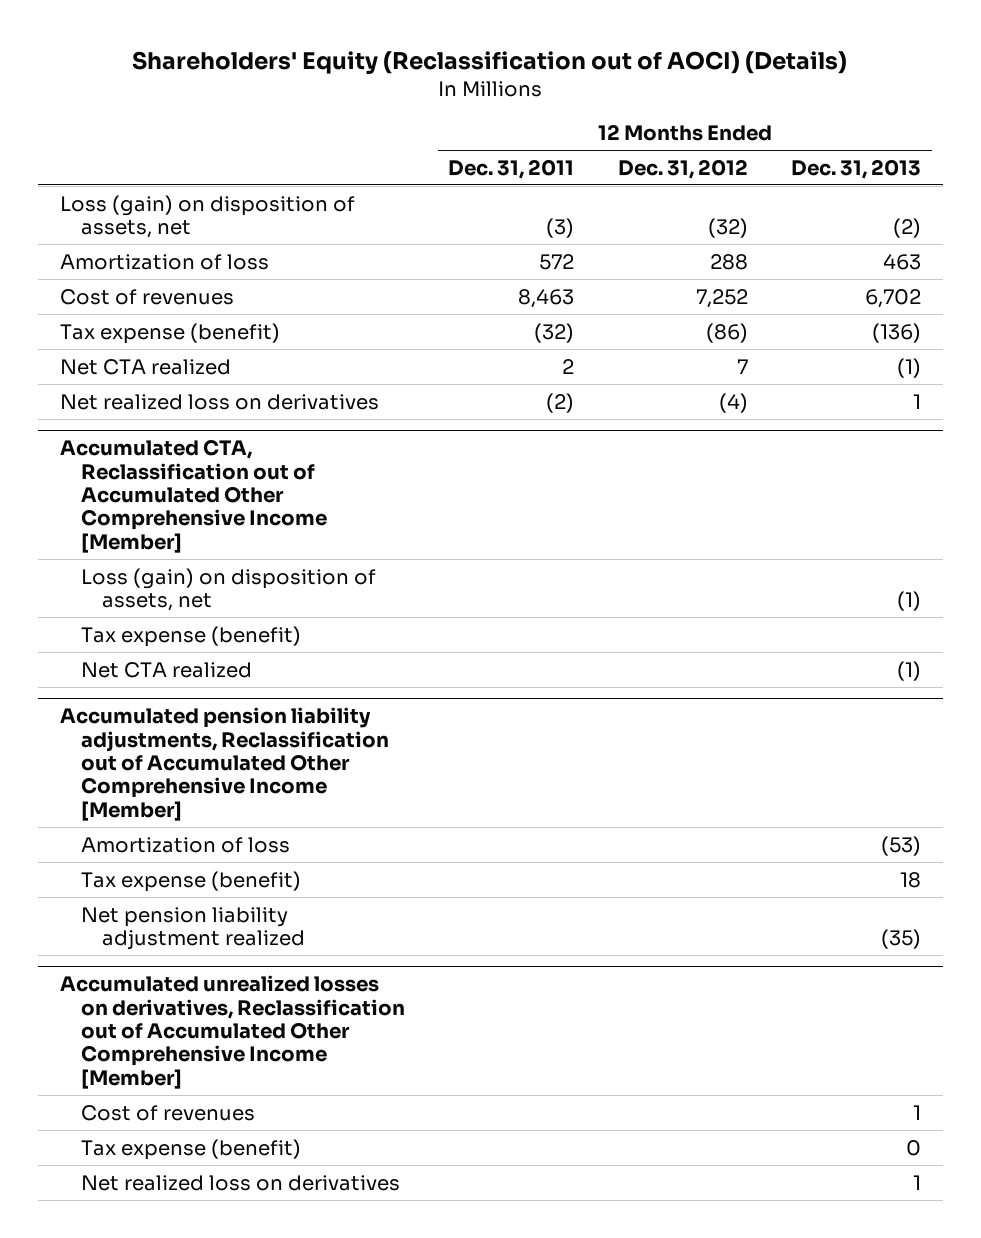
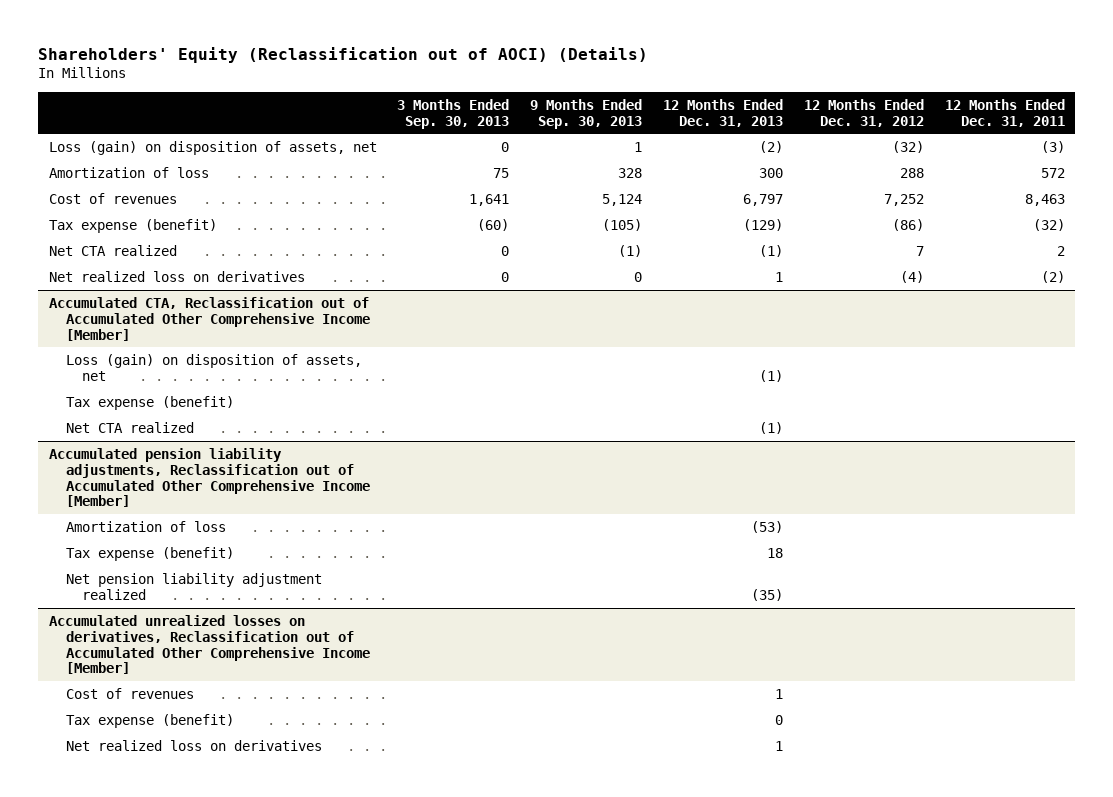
none -> [397,98,510,129] 3 Months Ended Sep. 30, 2013
none -> [530,98,643,129] 9 Months Ended Sep. 30, 2013
[883,253,922,270] 463 -> [759,167,784,178] 300
[865,288,922,308] 6,702 -> [743,193,784,206] 6,797
[872,322,922,343] (136) -> [743,218,784,231] (129)

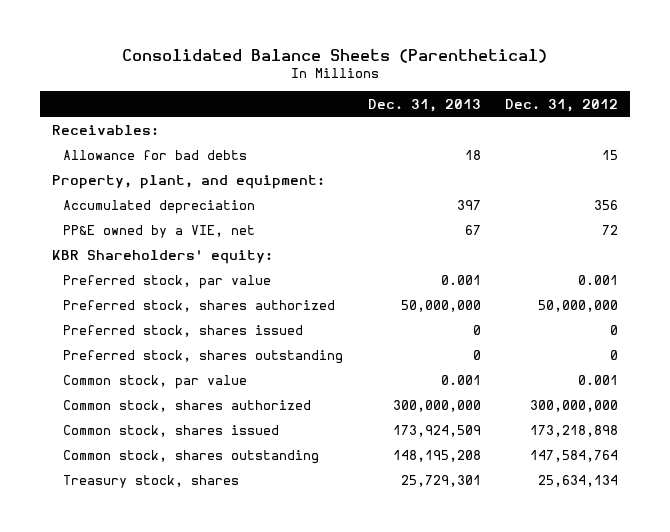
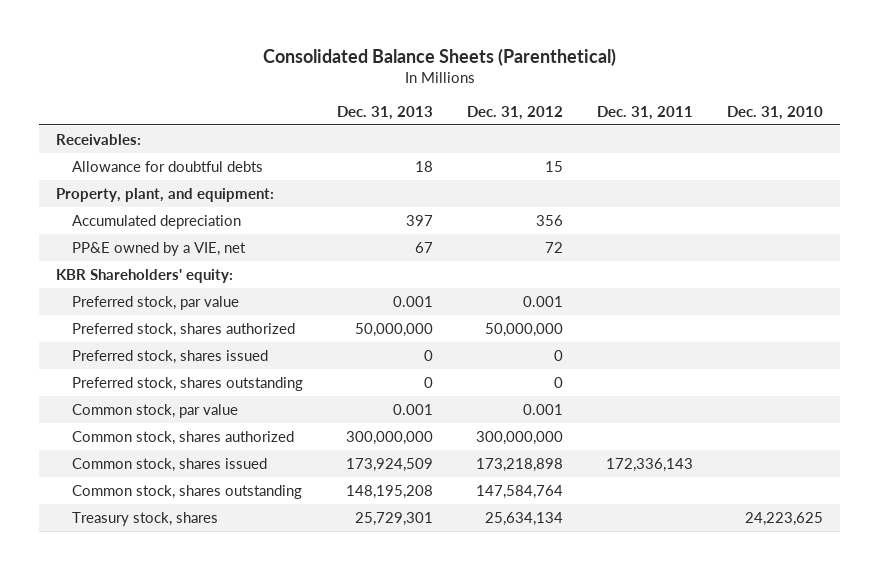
none -> [597,105,694,120] Dec. 31, 2011
none -> [727,105,824,120] Dec. 31, 2010
[63,149,248,160] Allowance for bad debts -> [72,160,264,172] Allowance for doubtful debts

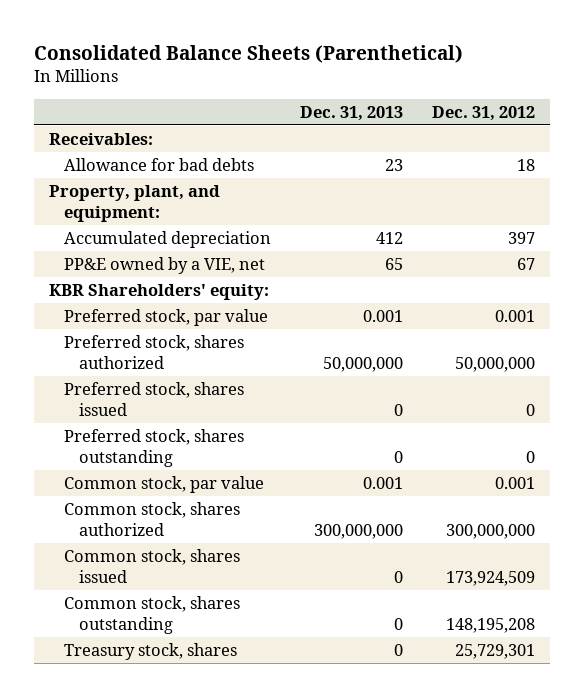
[597,105,694,120] Dec. 31, 2011 -> none
[727,105,824,120] Dec. 31, 2010 -> none
[72,160,264,172] Allowance for doubtful debts -> [63,157,254,171] Allowance for bad debts
[415,160,434,172] 18 -> [384,158,403,171] 23
[545,160,564,172] 15 -> [517,158,536,171] 18
[406,214,434,226] 397 -> [375,231,403,244] 412
[536,214,564,226] 356 -> [508,231,536,244] 397
[415,241,434,253] 67 -> [384,257,403,270] 65
[545,241,564,253] 72 -> [517,257,536,270] 67
[346,457,434,472] 173,924,509 -> [393,570,403,583] 0
[476,457,564,472] 173,218,898 -> [446,570,536,586] 173,924,509
[346,484,434,499] 148,195,208 -> [393,617,403,630] 0
[476,484,564,499] 147,584,764 -> [446,617,536,633] 148,195,208
[355,511,434,526] 25,729,301 -> [393,643,403,656] 0
[485,511,564,526] 25,634,134 -> [455,643,536,659] 25,729,301

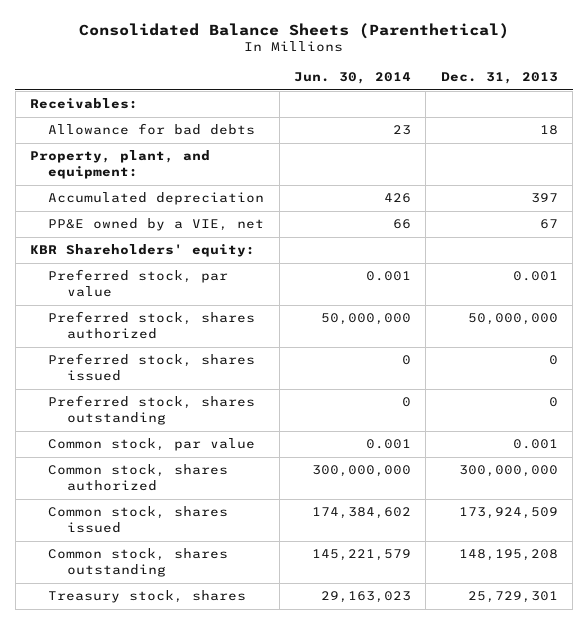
[432,105,536,121] Dec. 31, 2012 -> none
none -> [294,72,412,85] Jun. 30, 2014
[384,158,403,171] 23 -> [539,125,558,136] 18
[375,231,403,244] 412 -> [530,193,558,204] 397
[384,257,403,270] 65 -> [539,219,558,230] 67
[393,570,403,583] 0 -> [458,507,558,520] 173,924,509
[393,617,403,630] 0 -> [458,549,558,562] 148,195,208
[393,643,403,656] 0 -> [467,591,558,604] 25,729,301

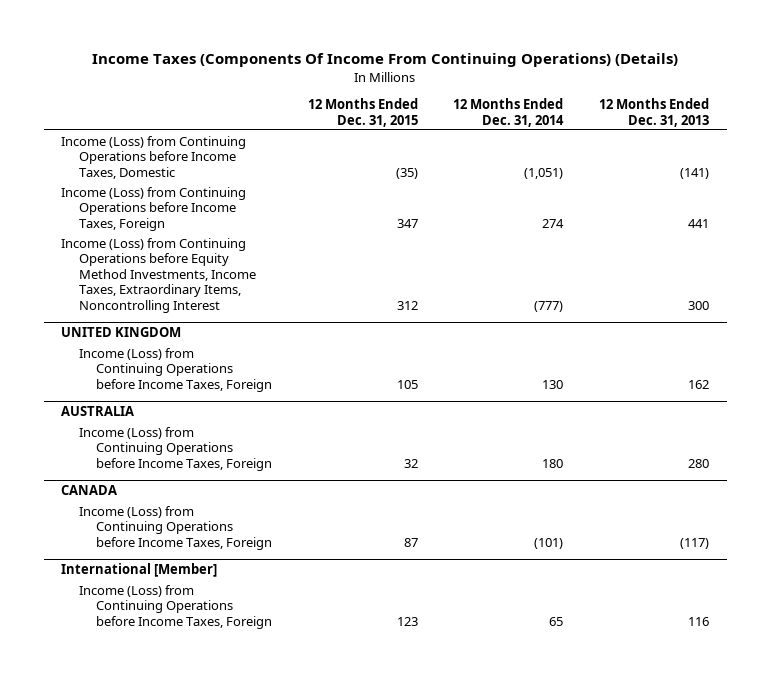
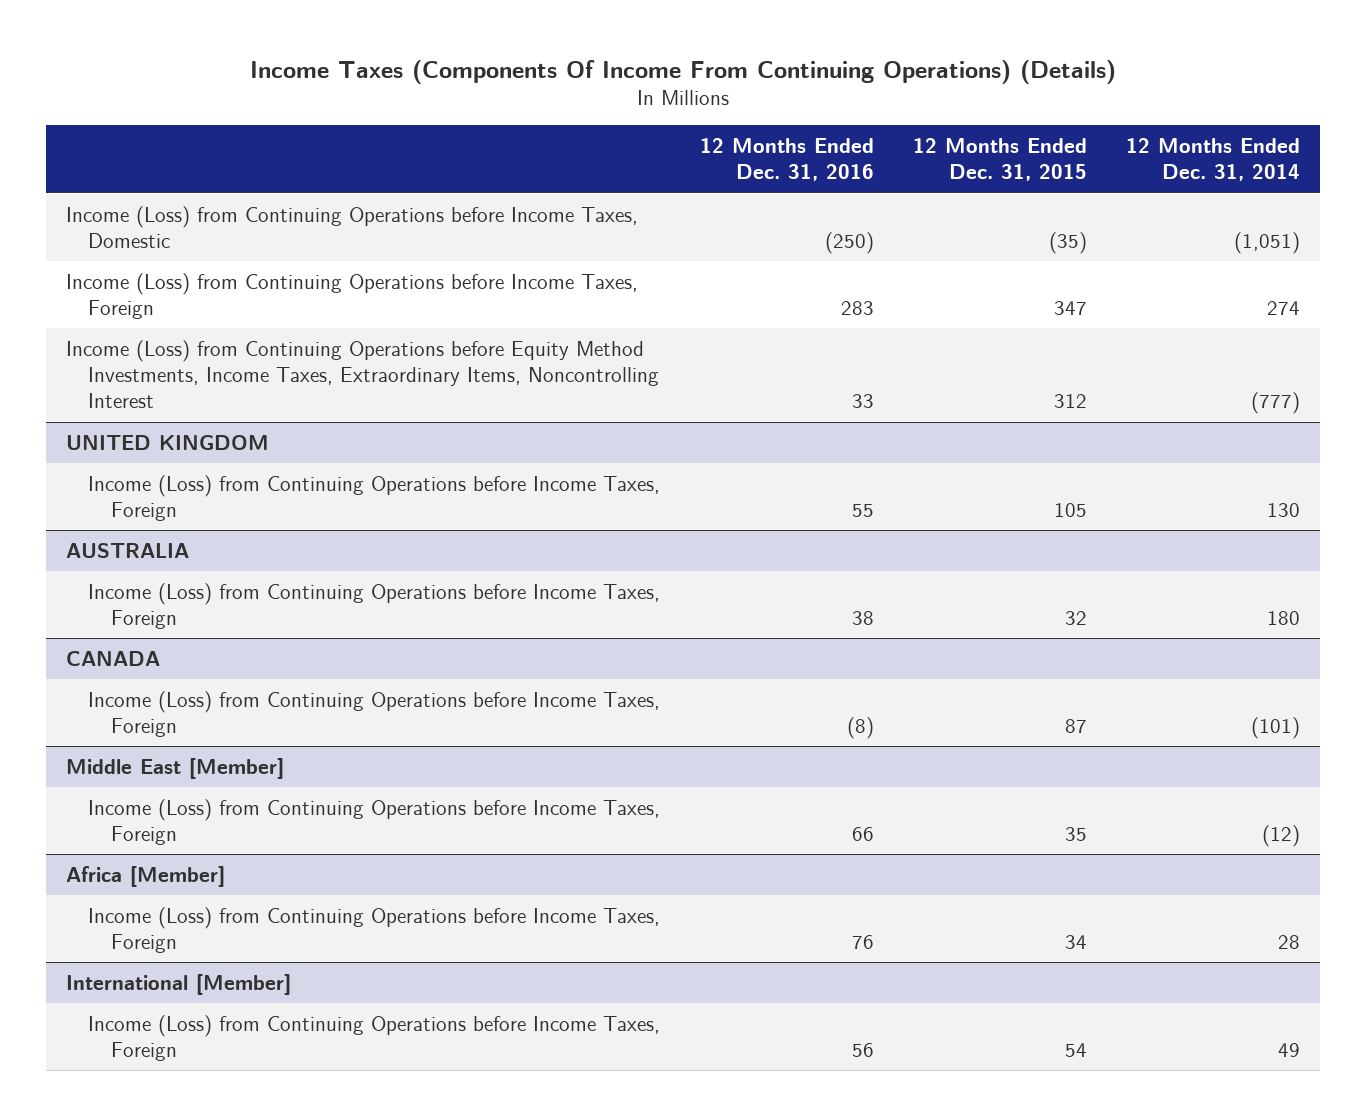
[598,98,709,127] 12 Months Ended Dec. 31, 2013 -> none
none -> [699,138,874,182] 12 Months Ended Dec. 31, 2016
none -> [65,757,284,779] Middle East [Member]
none -> [88,798,661,845] Income (Loss) from Continuing Operations before Income Taxes, Foreign
none -> [65,865,225,887] Africa [Member]
none -> [88,906,661,953] Income (Loss) from Continuing Operations before Income Taxes, Foreign
[396,616,418,626] 123 -> [1065,1042,1088,1057] 54
[549,616,564,626] 65 -> [1278,1042,1301,1057] 49

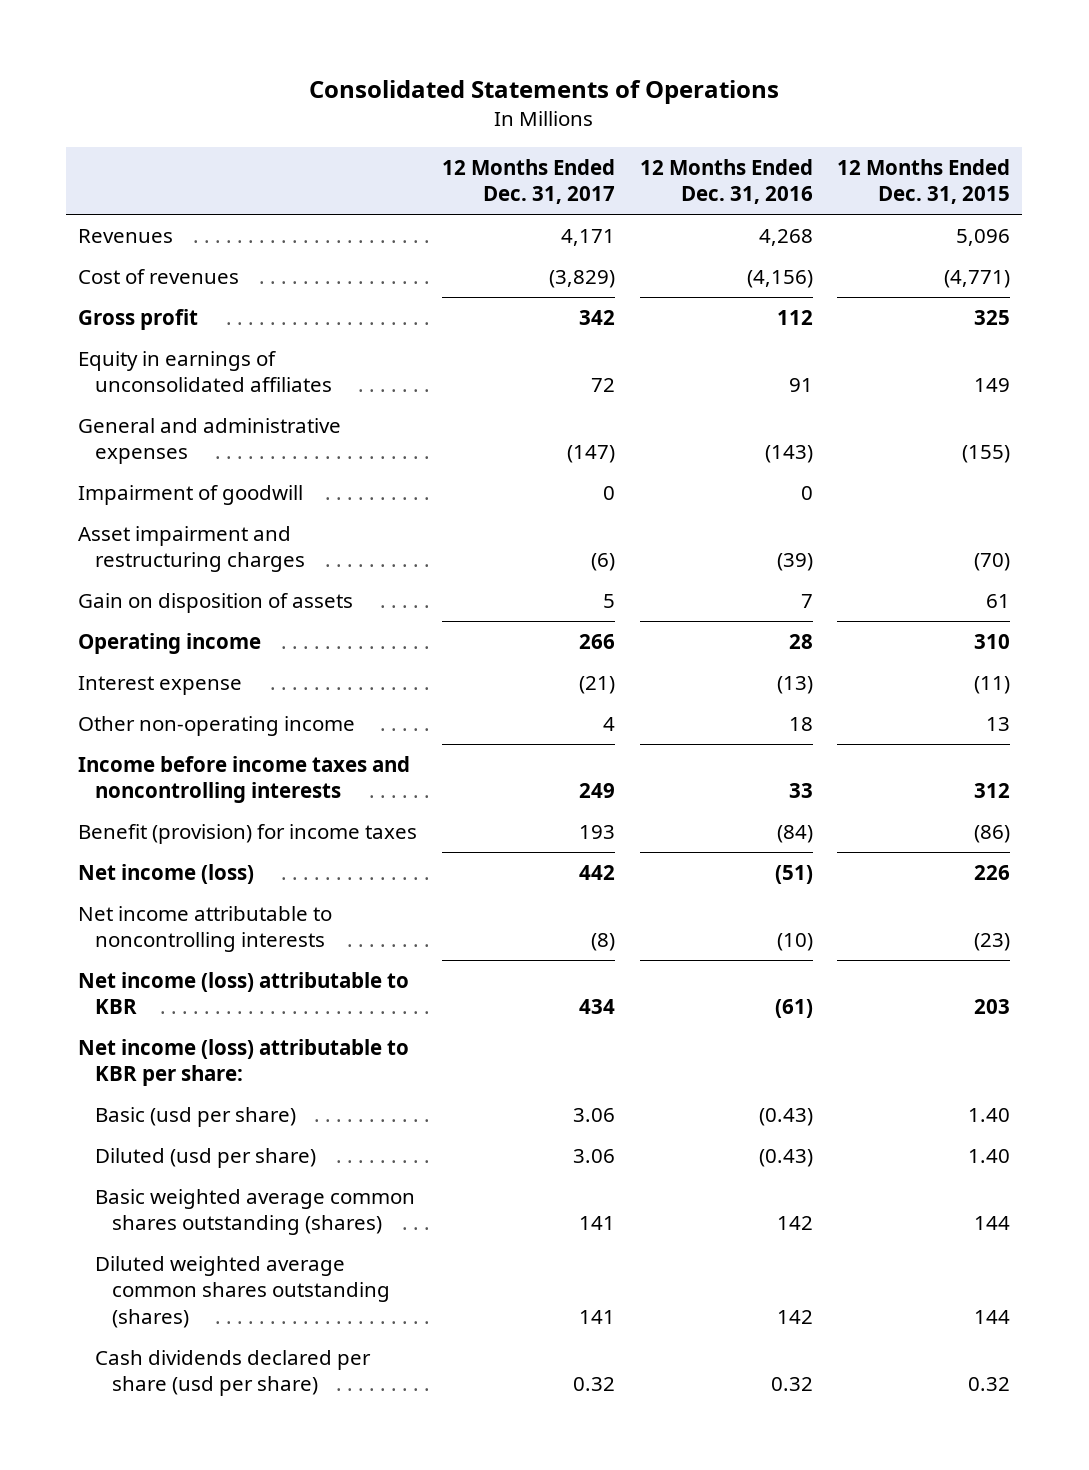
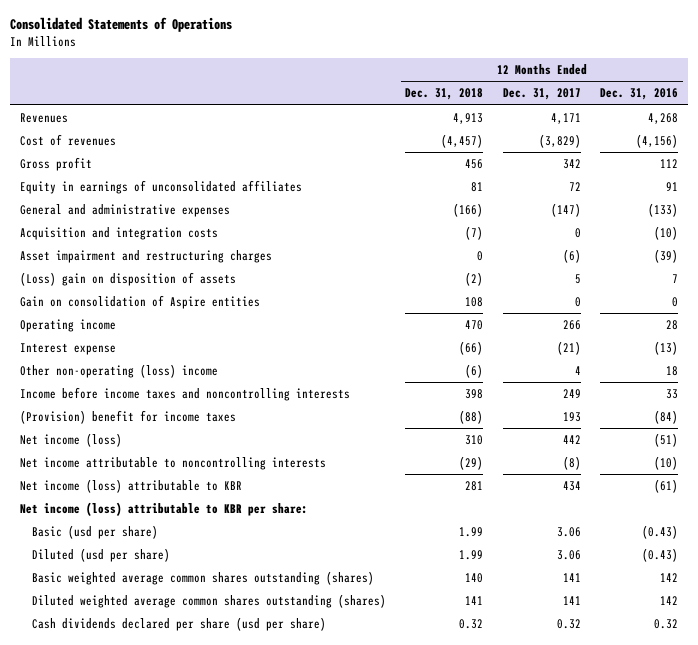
[837,158,1011,205] 12 Months Ended Dec. 31, 2015 -> none
none -> [405,88,484,101] Dec. 31, 2018
[78,484,304,505] Impairment of goodwill -> none
[764,445,813,464] (143) -> [647,202,678,217] (133)
none -> [19,226,218,240] Acquisition and integration costs
[78,592,354,613] Gain on disposition of assets -> [19,271,236,286] (Loss) gain on disposition of assets
none -> [19,294,260,309] Gain on consolidation of Aspire entities
[78,715,356,736] Other non-operating income -> [19,363,218,378] Other non-operating (loss) income
[78,823,418,844] Benefit (provision) for income taxes -> [19,409,236,424] (Provision) benefit for income taxes

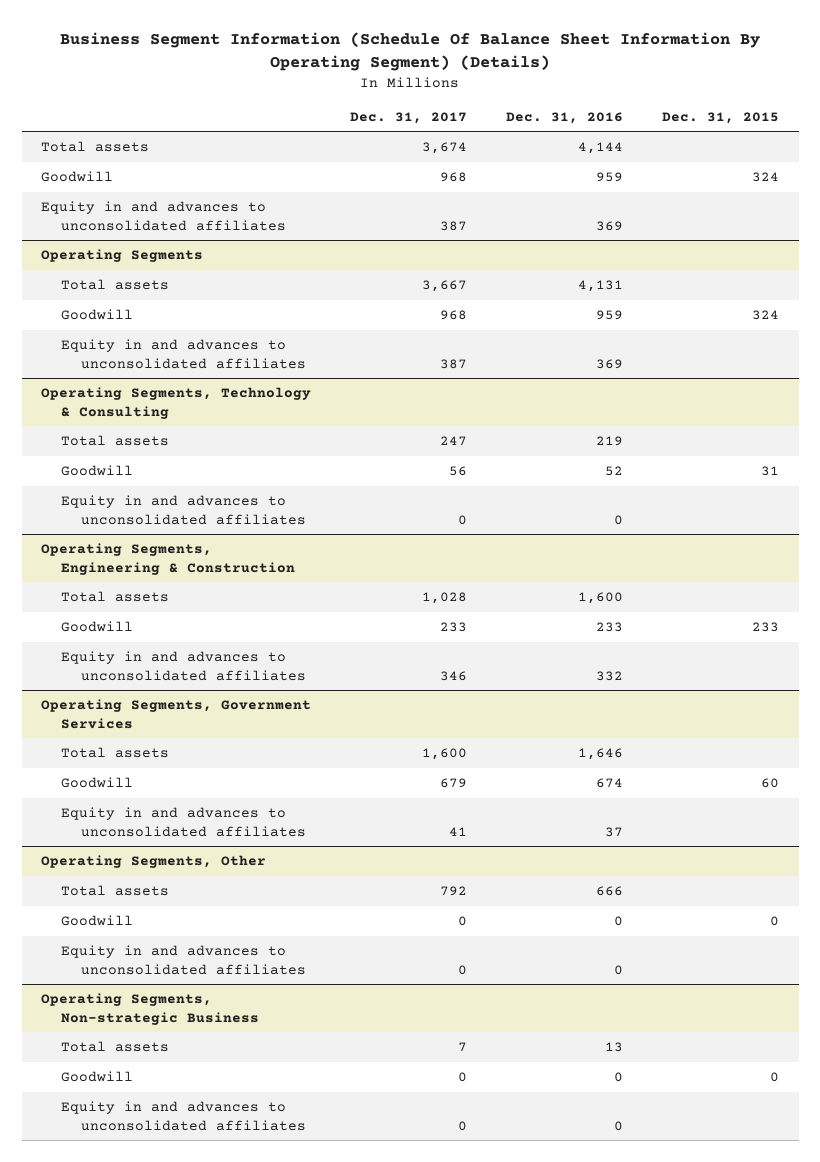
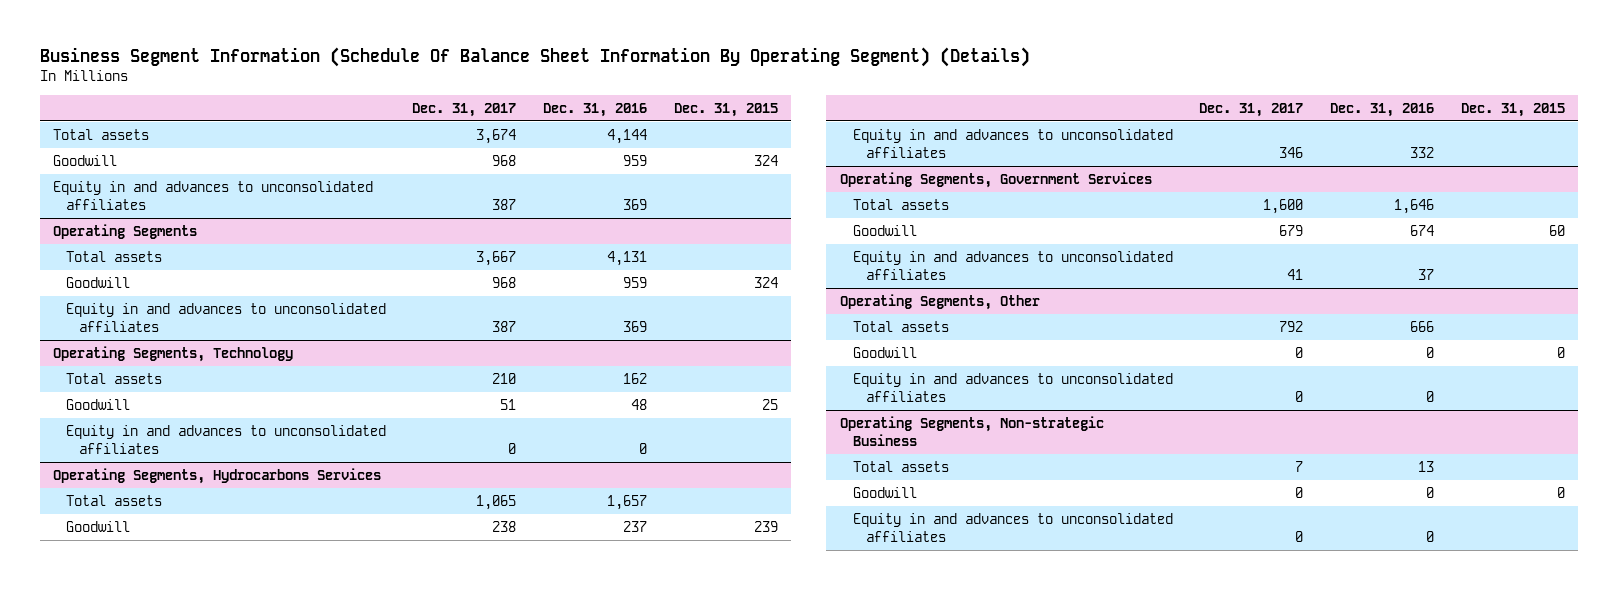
[41,387,312,419] Operating Segments, Technology & Consulting -> [52,345,293,362] Operating Segments, Technology
[440,436,468,447] 247 -> [492,372,517,384] 210
[596,436,624,447] 219 -> [623,372,648,384] 162
[449,466,468,477] 56 -> [500,398,517,410] 51
[605,466,624,477] 52 -> [631,398,648,410] 48
[761,466,780,477] 31 -> [761,398,778,410] 25
[41,543,296,575] Operating Segments, Engineering & Construction -> none
none -> [52,467,381,484] Operating Segments, Hydrocarbons Services
[422,592,468,605] 1,028 -> [476,494,517,510] 1,065
[578,592,624,605] 1,600 -> [607,494,648,510] 1,657
[440,622,468,633] 233 -> [492,520,517,532] 238
[596,622,624,633] 233 -> [623,520,648,532] 237
[752,622,780,633] 233 -> [753,520,778,532] 239

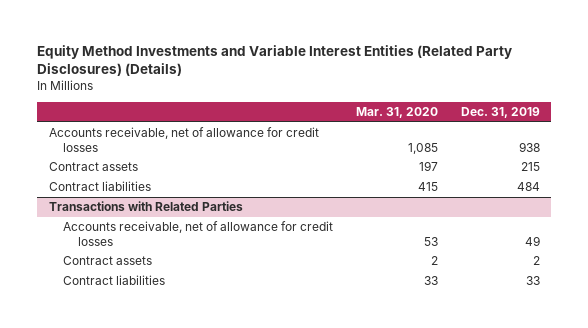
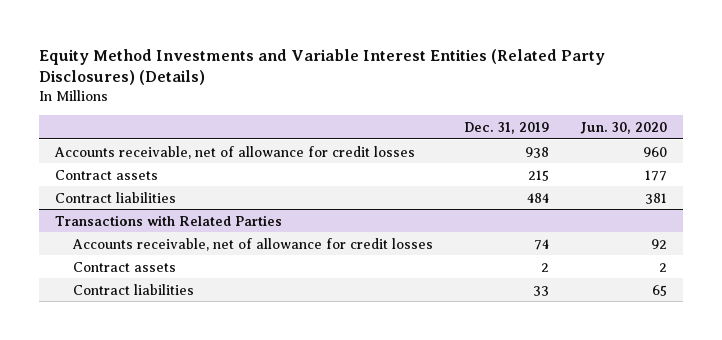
[356,107,439,119] Mar. 31, 2020 -> none
none -> [580,121,668,134] Jun. 30, 2020
[524,235,540,246] 49 -> [534,238,550,250] 74

